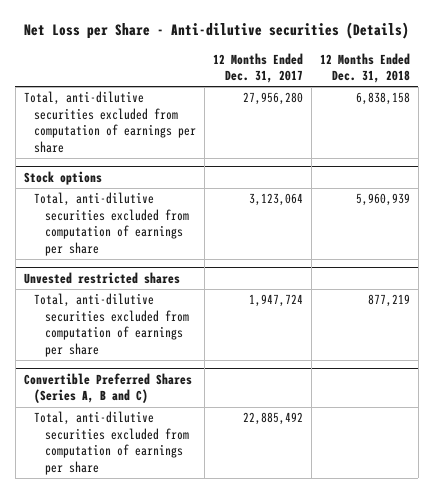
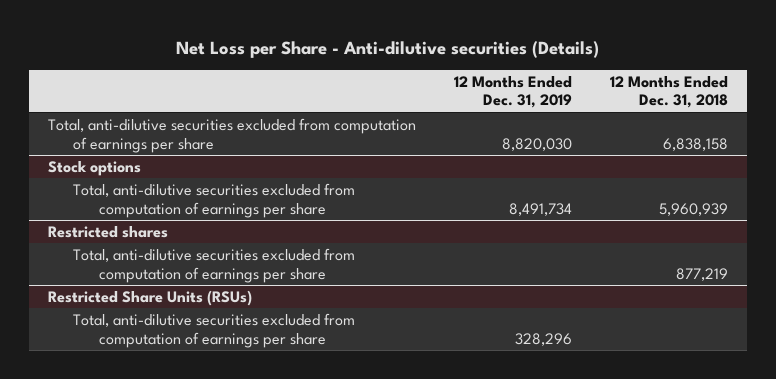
[213,52,304,84] 12 Months Ended Dec. 31, 2017 -> none
none -> [453,75,572,109] 12 Months Ended Dec. 31, 2019
[23,271,180,284] Unvested restricted shares -> [47,225,168,238] Restricted shares
[23,372,192,404] Convertible Preferred Shares (Series A, B and C) -> none
none -> [47,289,252,306] Restricted Share Units (RSUs)

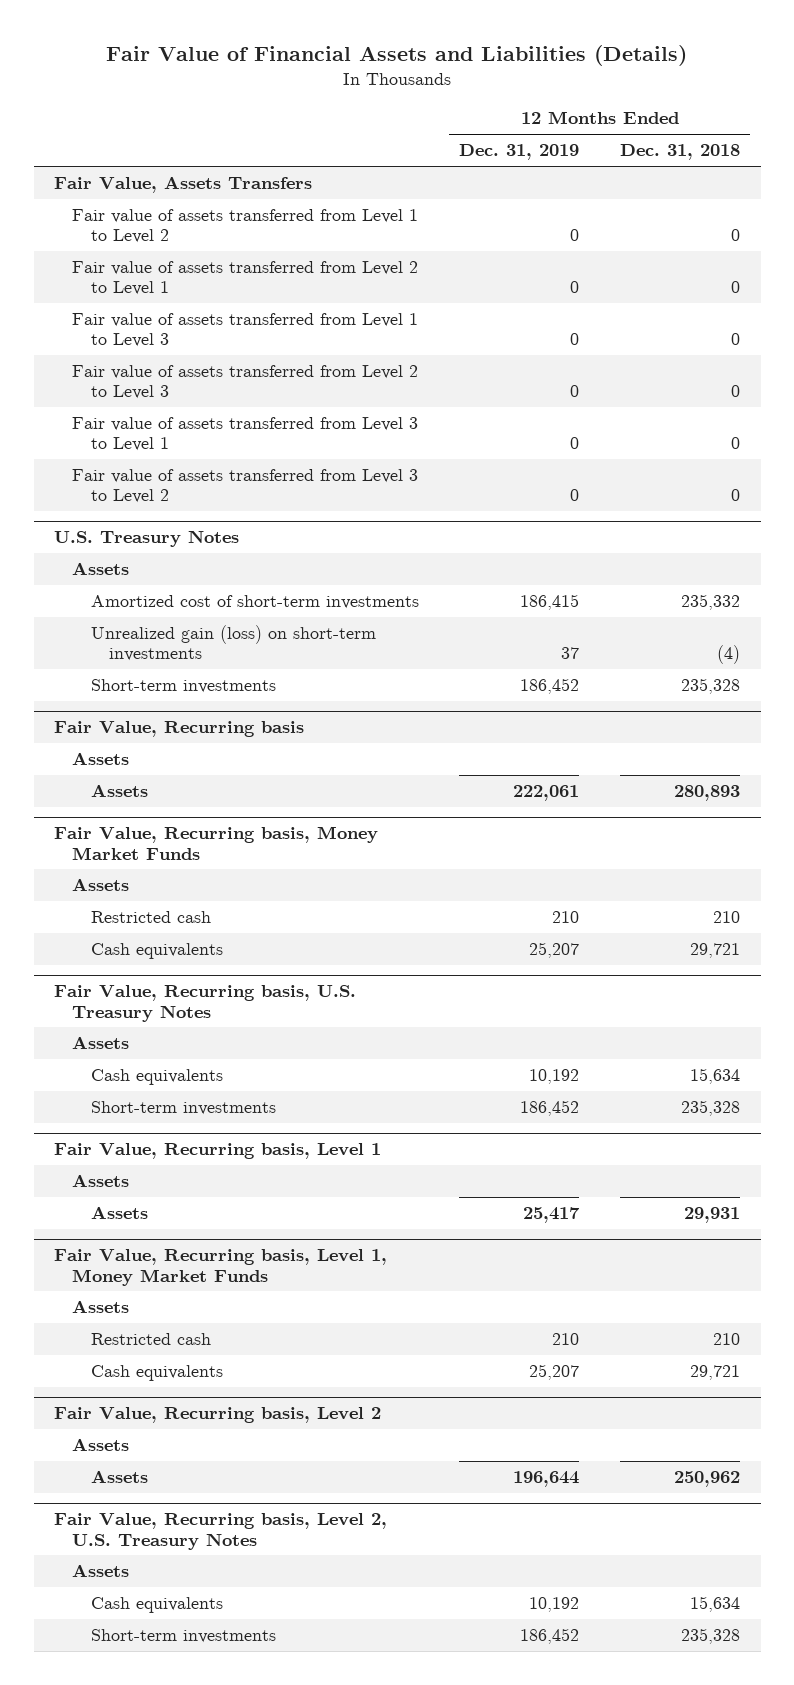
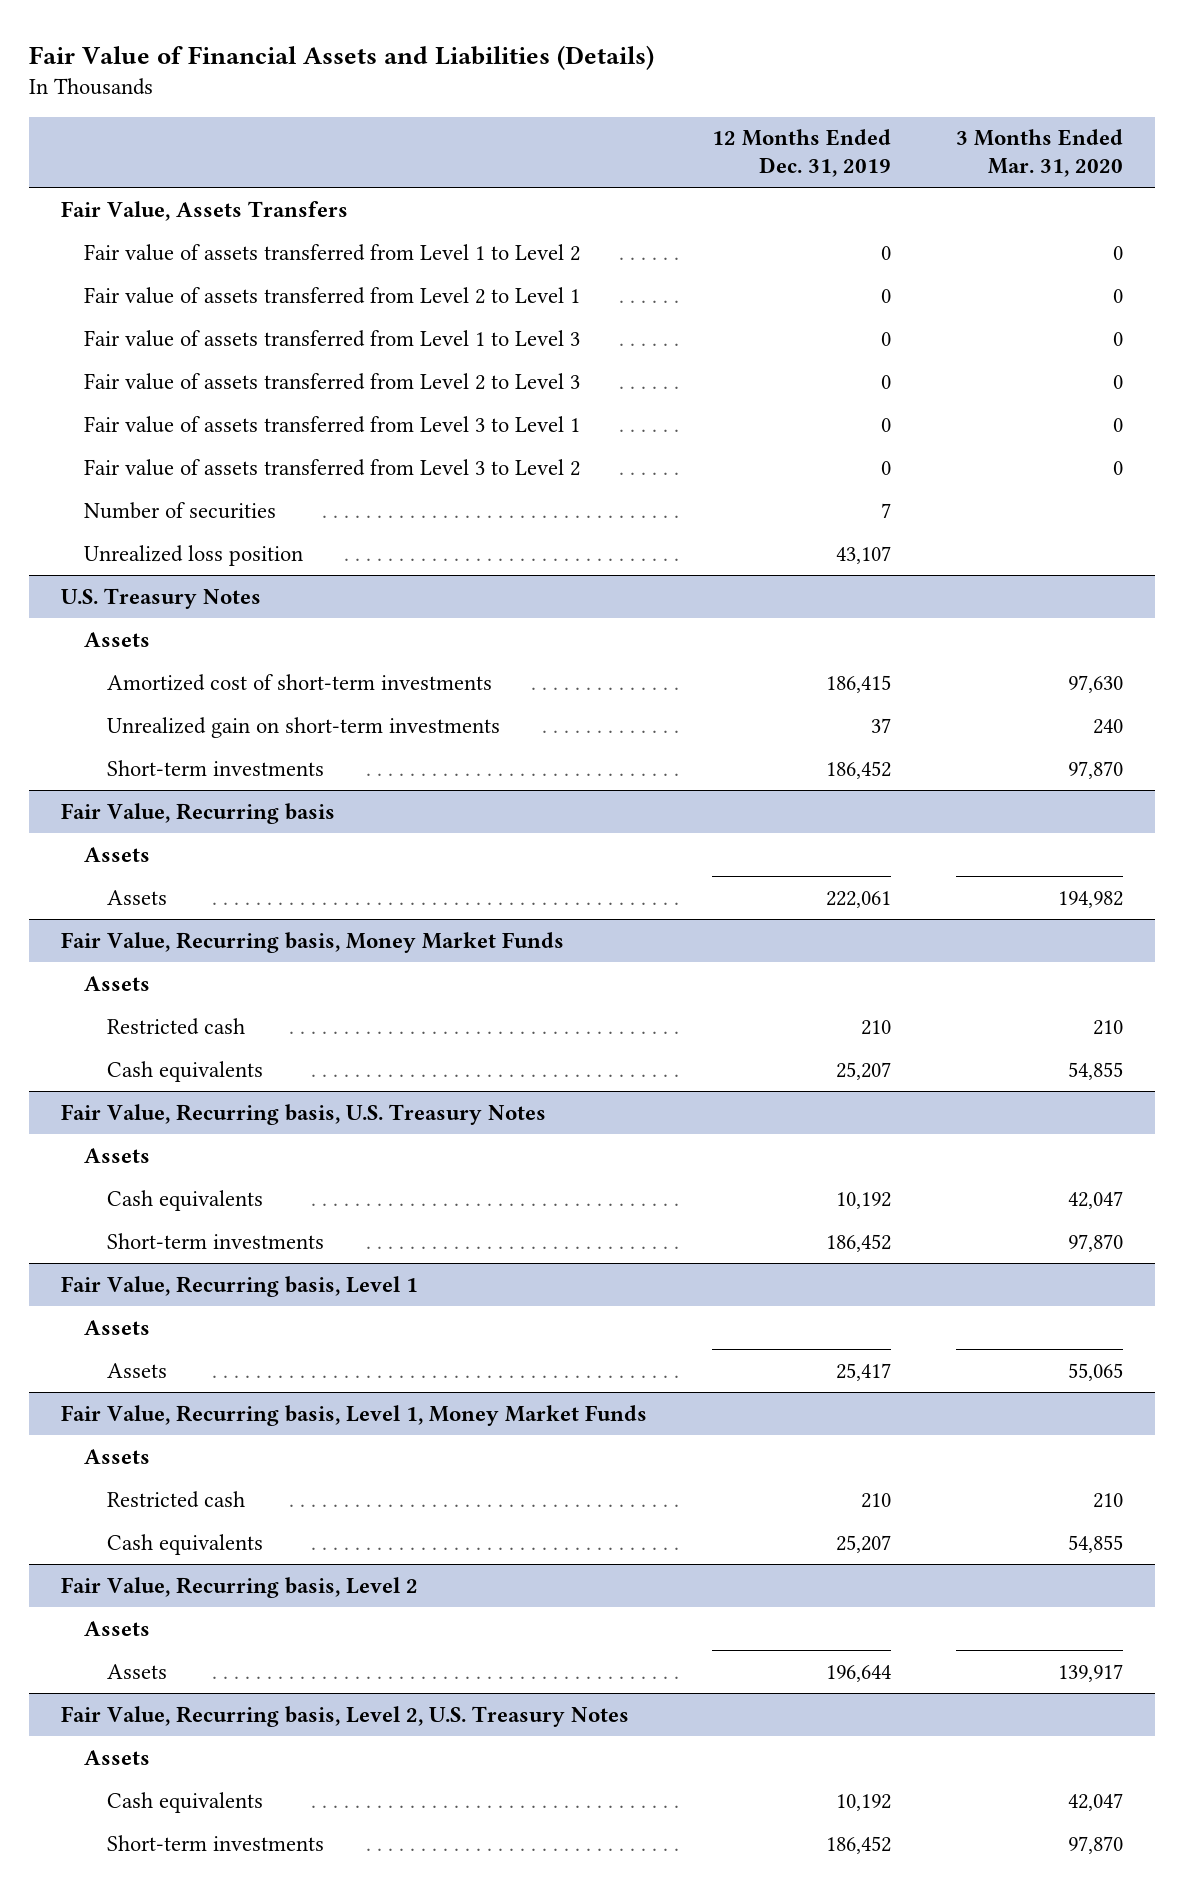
[620,144,741,161] Dec. 31, 2018 -> none
none -> [955,129,1123,177] 3 Months Ended Mar. 31, 2020
none -> [84,501,277,519] Number of securities
none -> [84,544,304,566] Unrealized loss position
[90,625,376,662] Unrealized gain (loss) on short-term investments -> [107,716,501,738] Unrealized gain on short-term investments

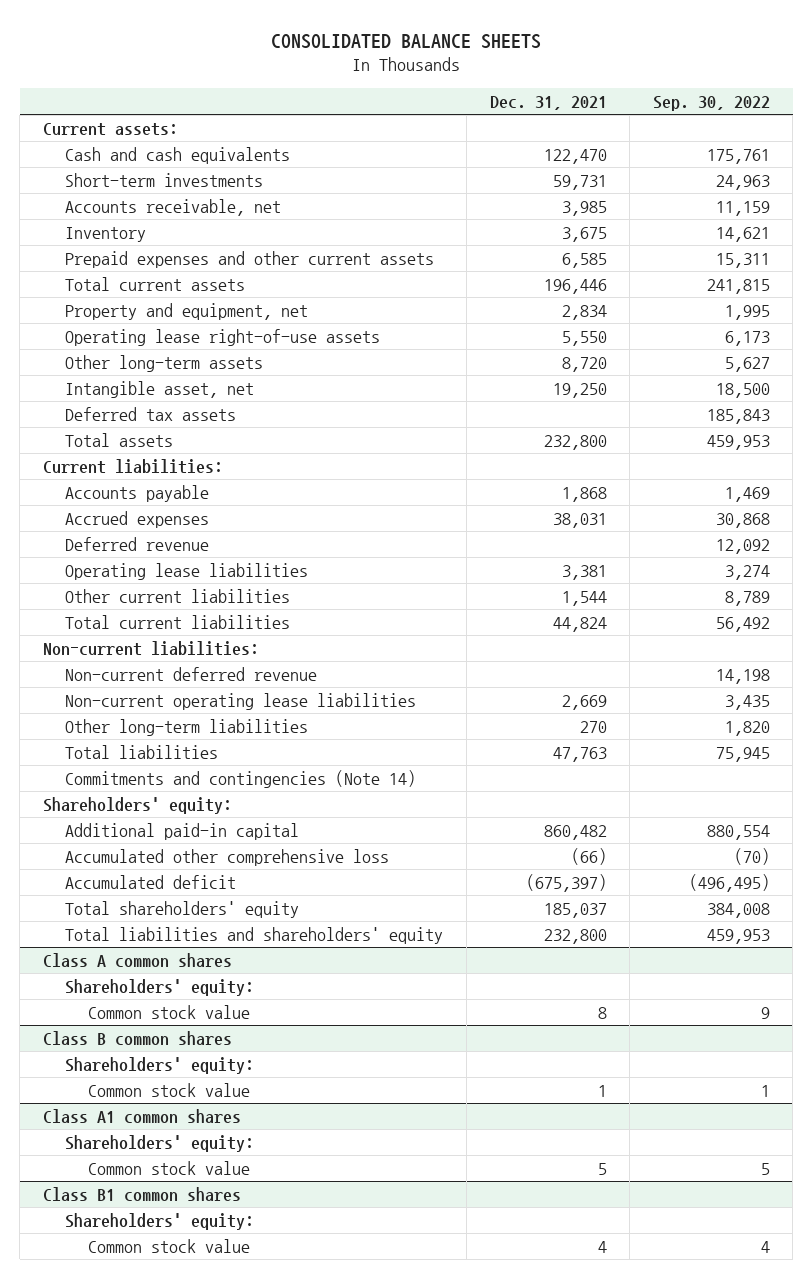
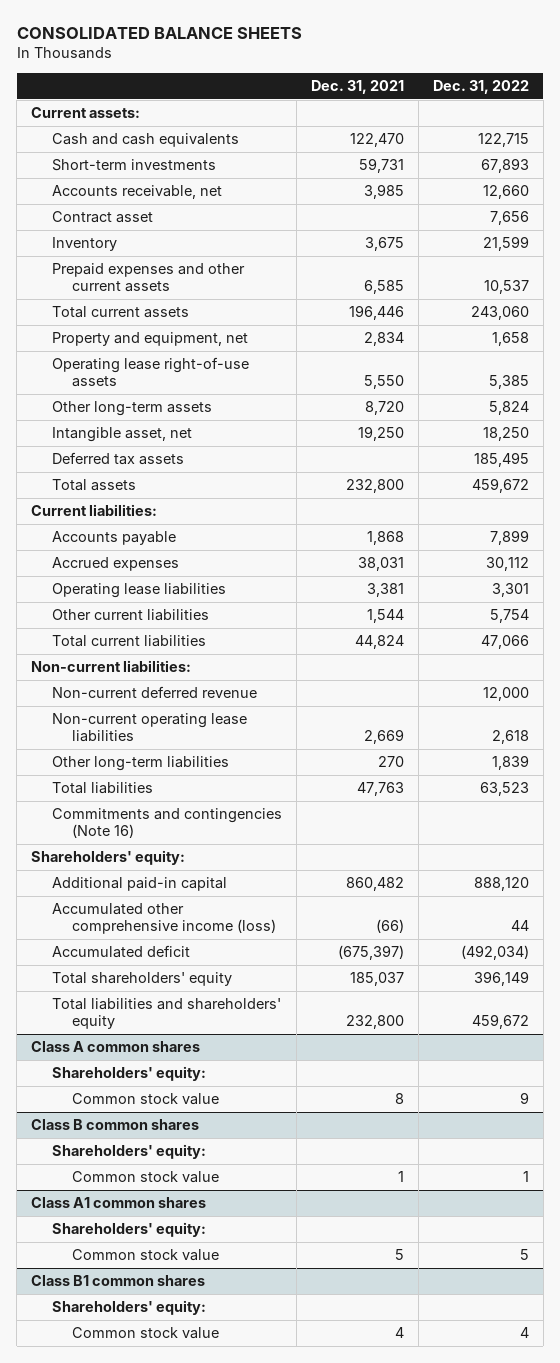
[652,95,770,111] Sep. 30, 2022 -> none
none -> [432,79,529,94] Dec. 31, 2022
none -> [51,211,153,224] Contract asset
[65,536,210,551] Deferred revenue -> none
[65,769,417,788] Commitments and contingencies (Note 14) -> [51,808,282,839] Commitments and contingencies (Note 16)
[65,848,390,866] Accumulated other comprehensive loss -> [51,903,277,935] Accumulated other comprehensive income (loss)

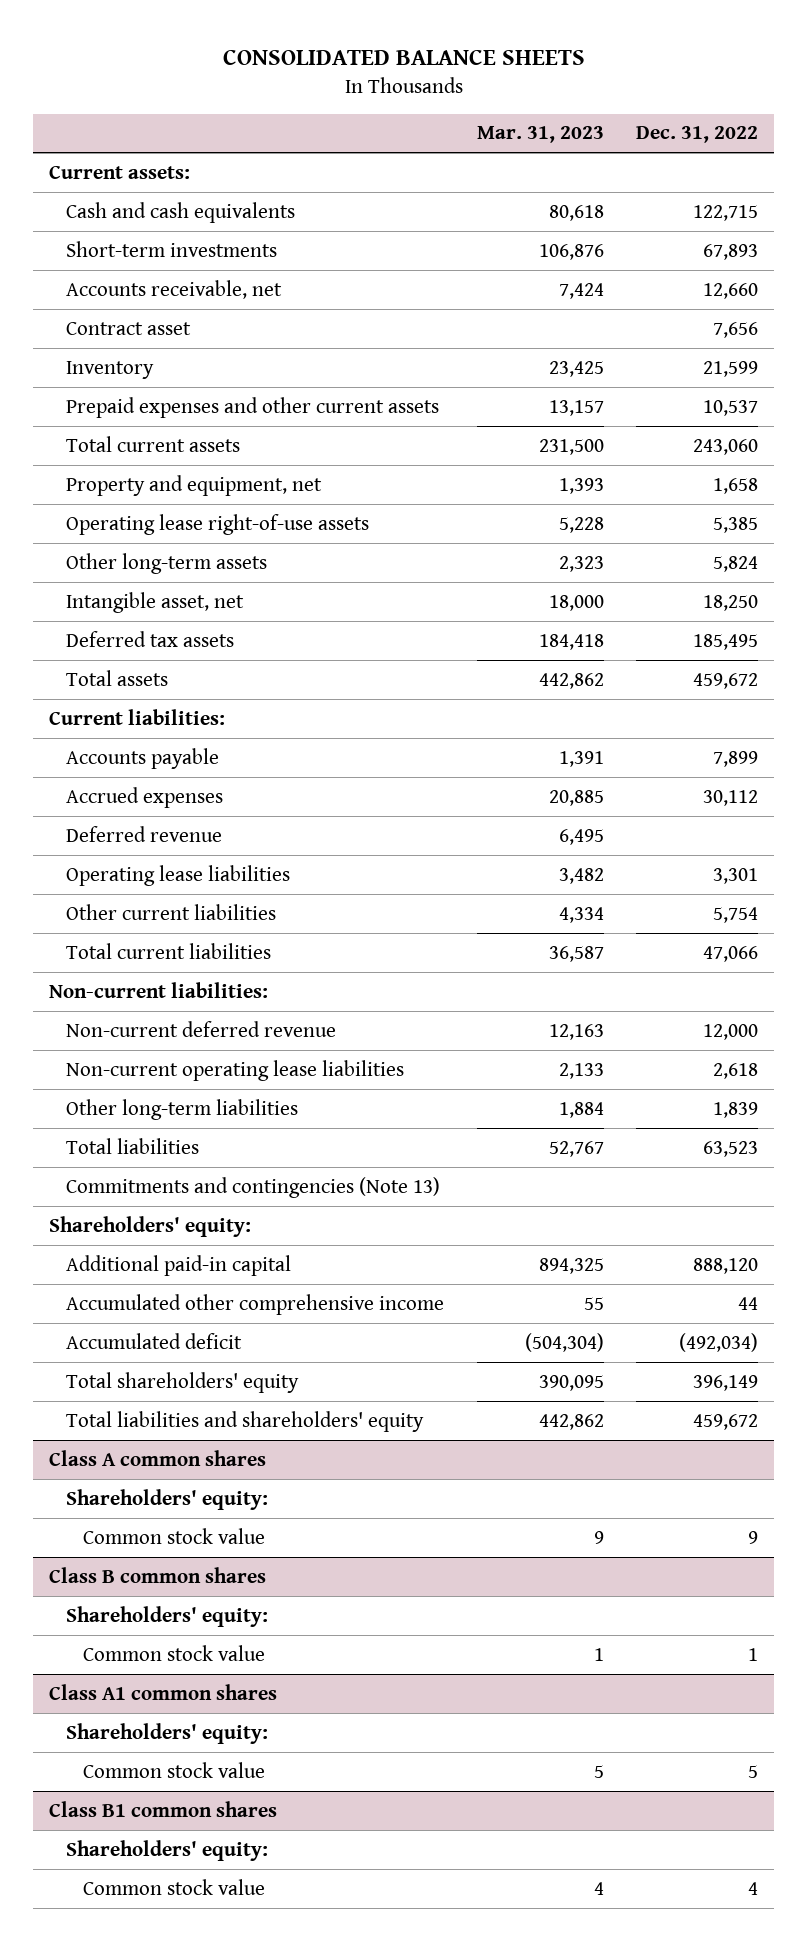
[310,79,404,94] Dec. 31, 2021 -> none
none -> [476,126,604,144] Mar. 31, 2023
none -> [66,825,223,842] Deferred revenue
[51,808,282,839] Commitments and contingencies (Note 16) -> [66,1176,441,1198] Commitments and contingencies (Note 13)
[51,903,277,935] Accumulated other comprehensive income (loss) -> [66,1293,445,1315] Accumulated other comprehensive income

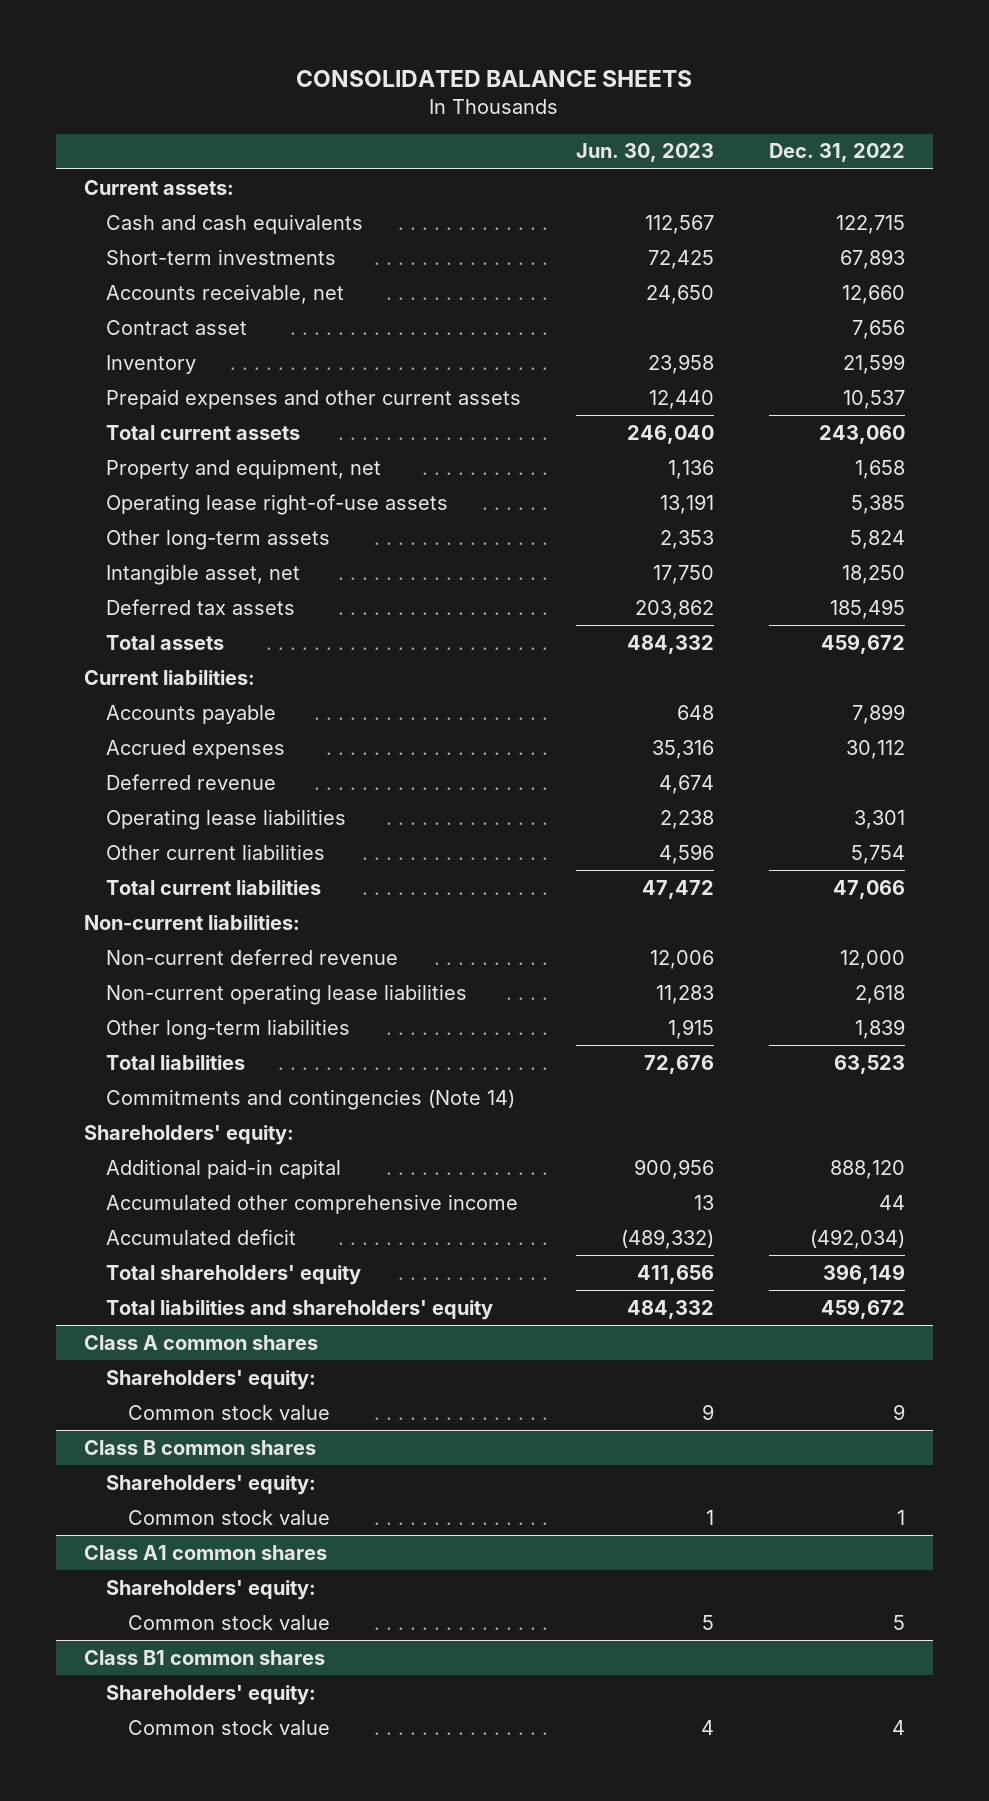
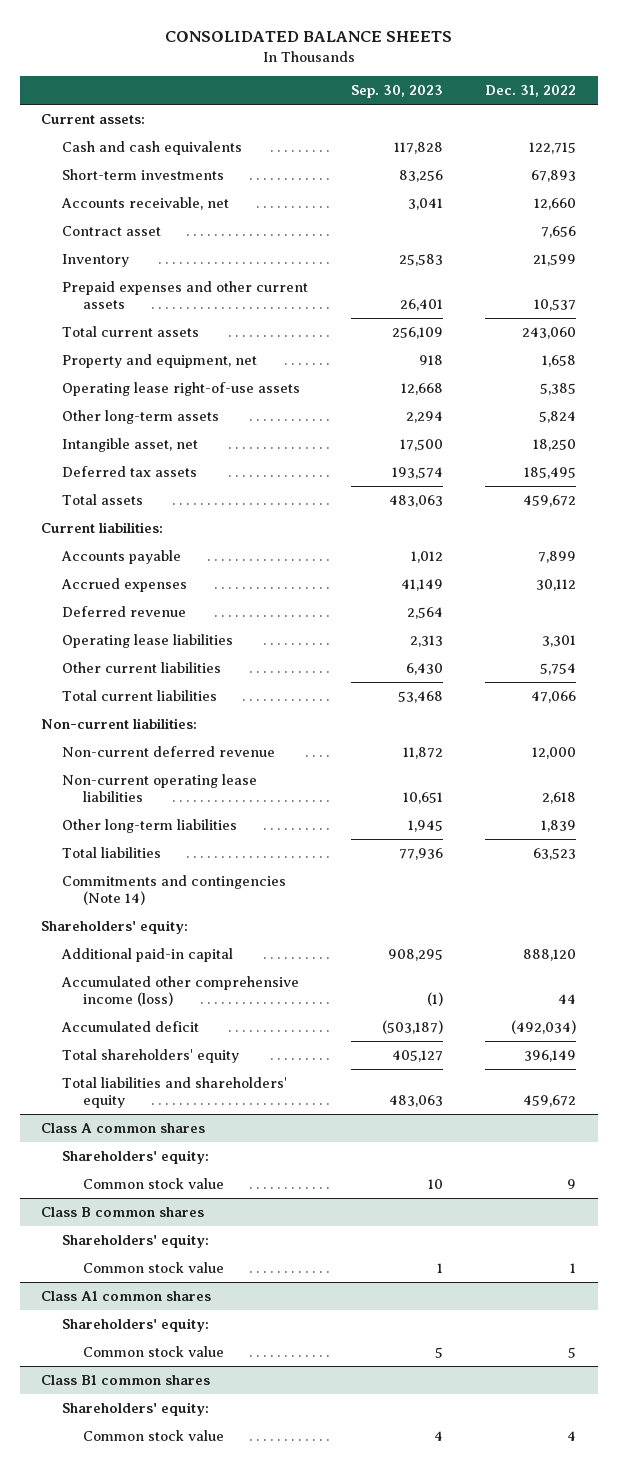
[576,143,715,163] Jun. 30, 2023 -> none
none -> [350,85,443,99] Sep. 30, 2023
[105,1193,518,1214] Accumulated other comprehensive income -> [60,975,299,1007] Accumulated other comprehensive income (loss)

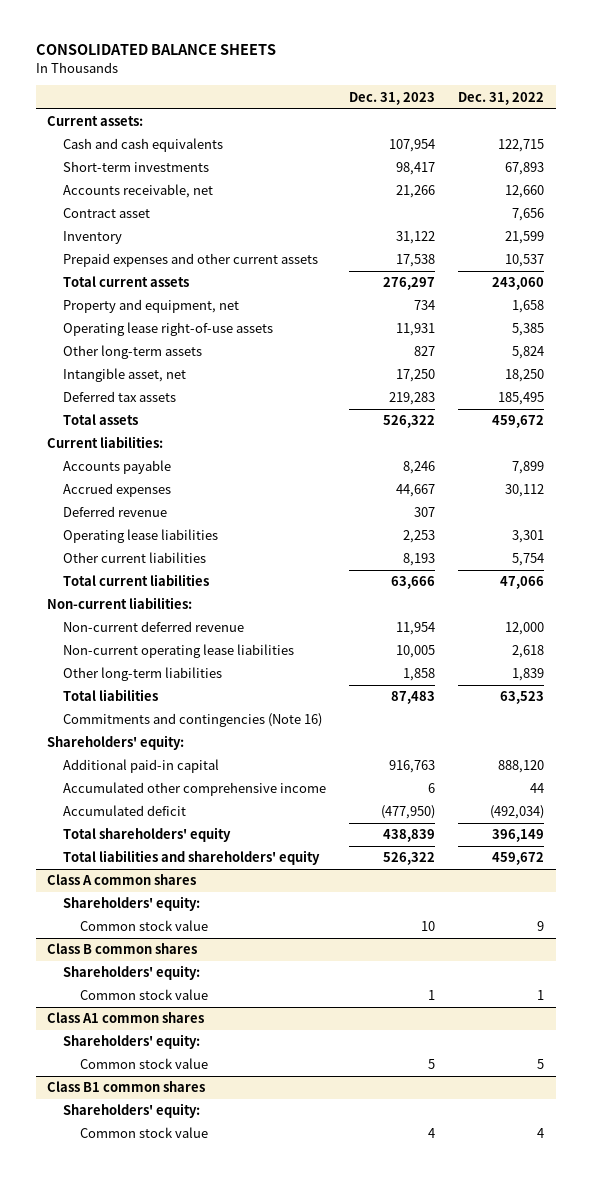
[350,85,443,99] Sep. 30, 2023 -> none
none -> [349,91,436,105] Dec. 31, 2023
[61,874,286,906] Commitments and contingencies (Note 14) -> [63,713,323,728] Commitments and contingencies (Note 16)
[60,975,299,1007] Accumulated other comprehensive income (loss) -> [63,782,327,797] Accumulated other comprehensive income

